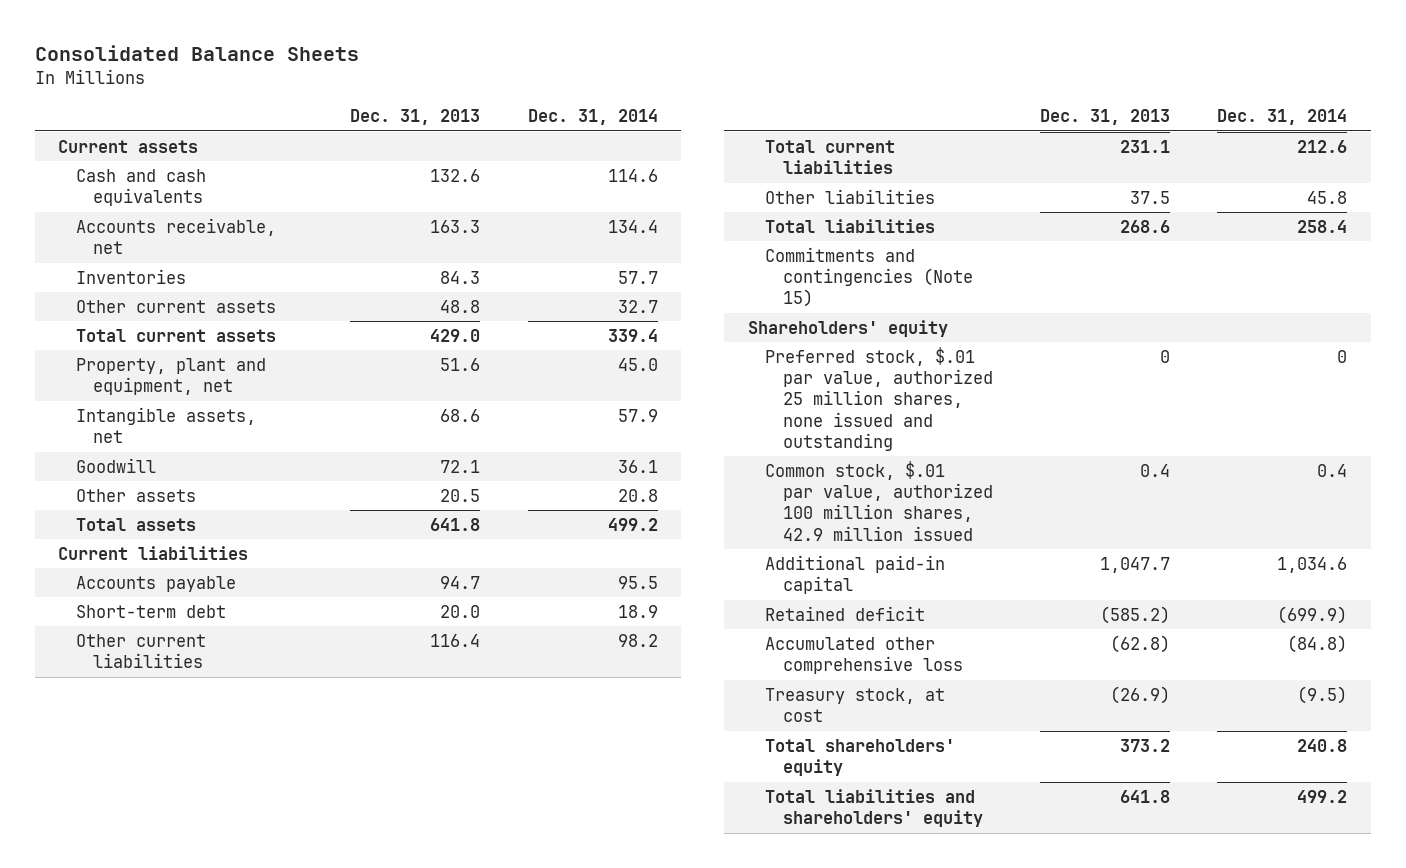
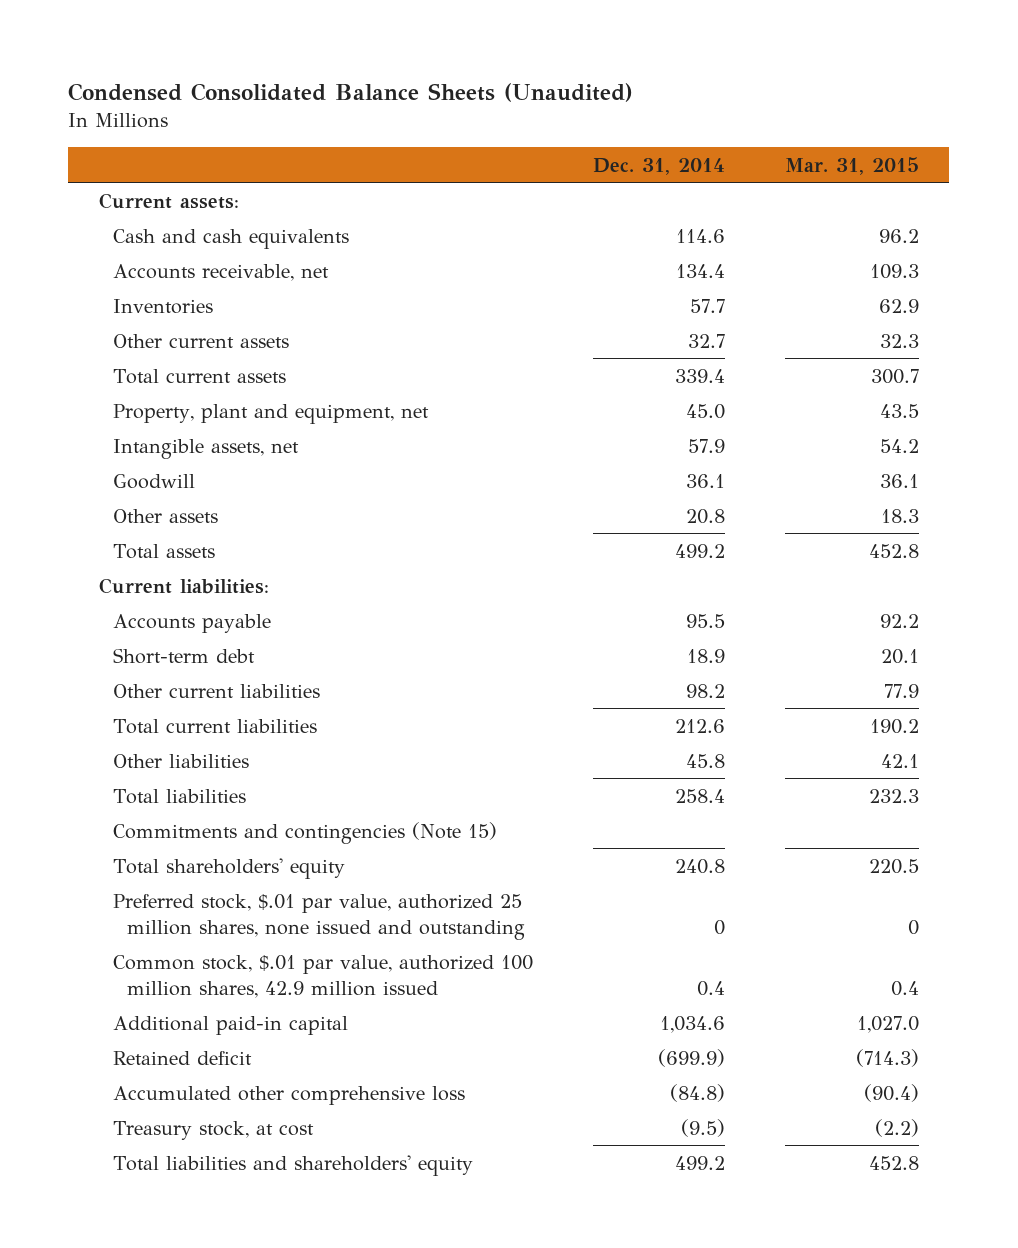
[34,45,359,62] Consolidated Balance Sheets -> [68,82,634,102] Condensed Consolidated Balance Sheets (Unaudited)
[350,109,481,126] Dec. 31, 2013 -> none
none -> [785,156,920,175] Mar. 31, 2015
[58,139,199,153] Current assets -> [98,192,239,209] Current assets:
[58,545,249,560] Current liabilities -> [98,577,269,594] Current liabilities:
[747,319,948,337] Shareholders' equity -> none
[765,738,956,777] Total shareholders' equity -> [112,857,345,879] Total shareholders' equity

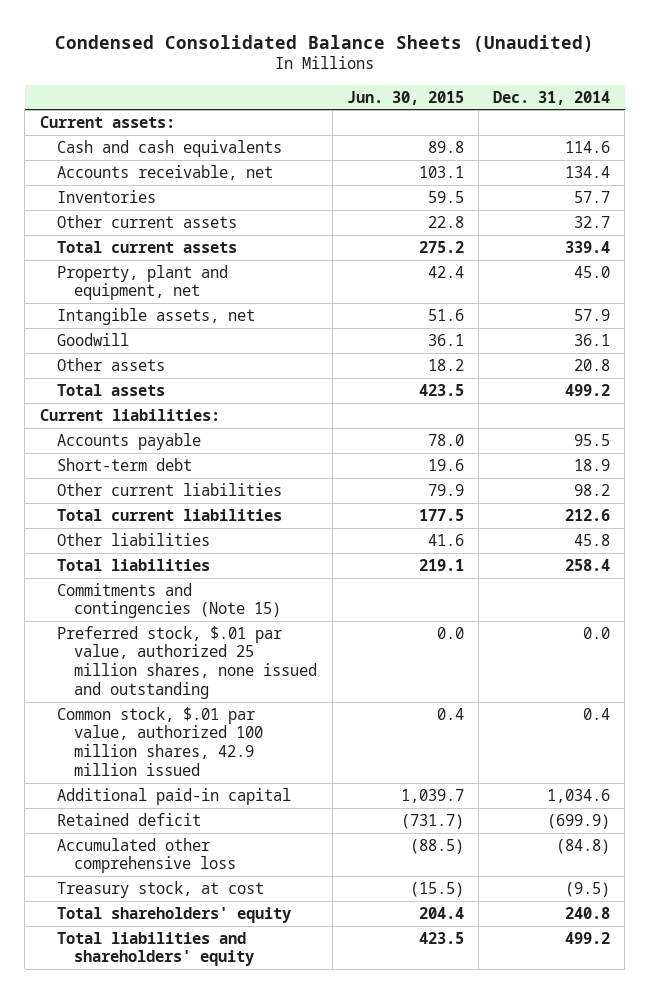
[785,156,920,175] Mar. 31, 2015 -> none
none -> [346,90,464,105] Jun. 30, 2015
[714,919,726,935] 0 -> [583,626,611,639] 0.0
[112,857,345,879] Total shareholders' equity -> [57,906,292,923] Total shareholders' equity

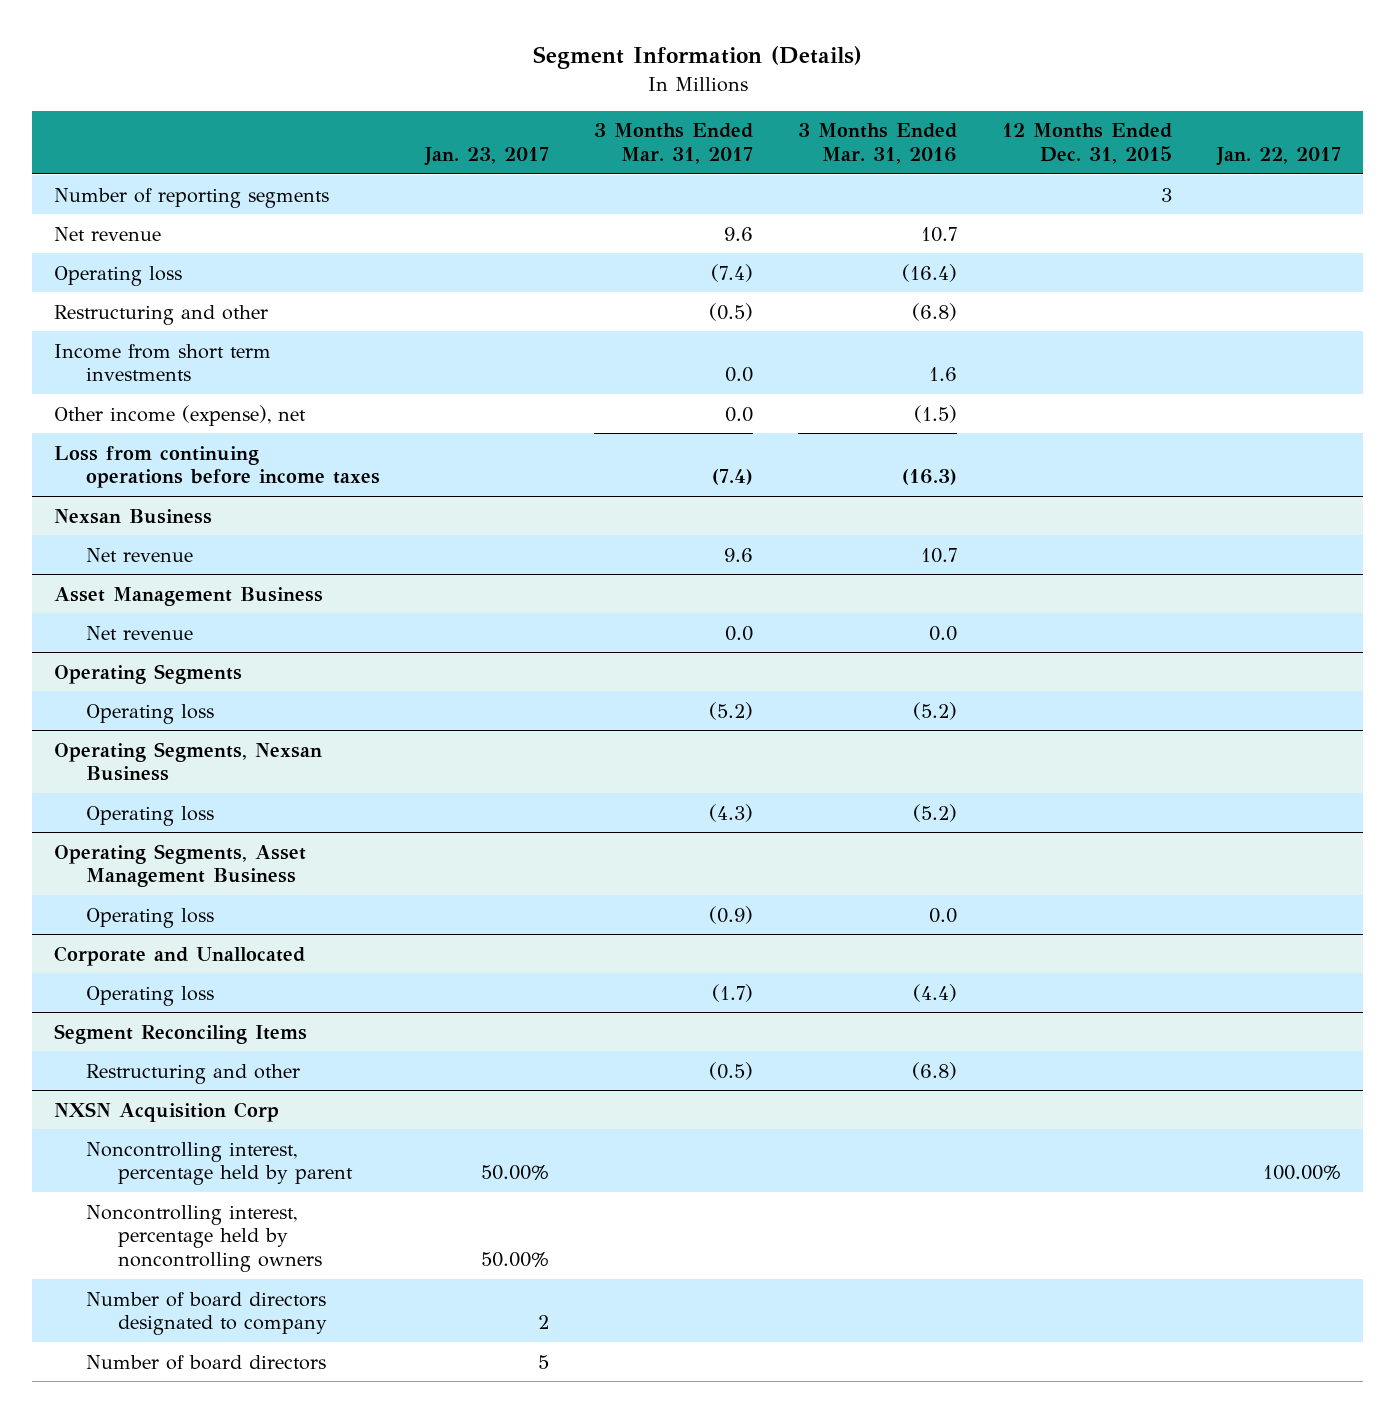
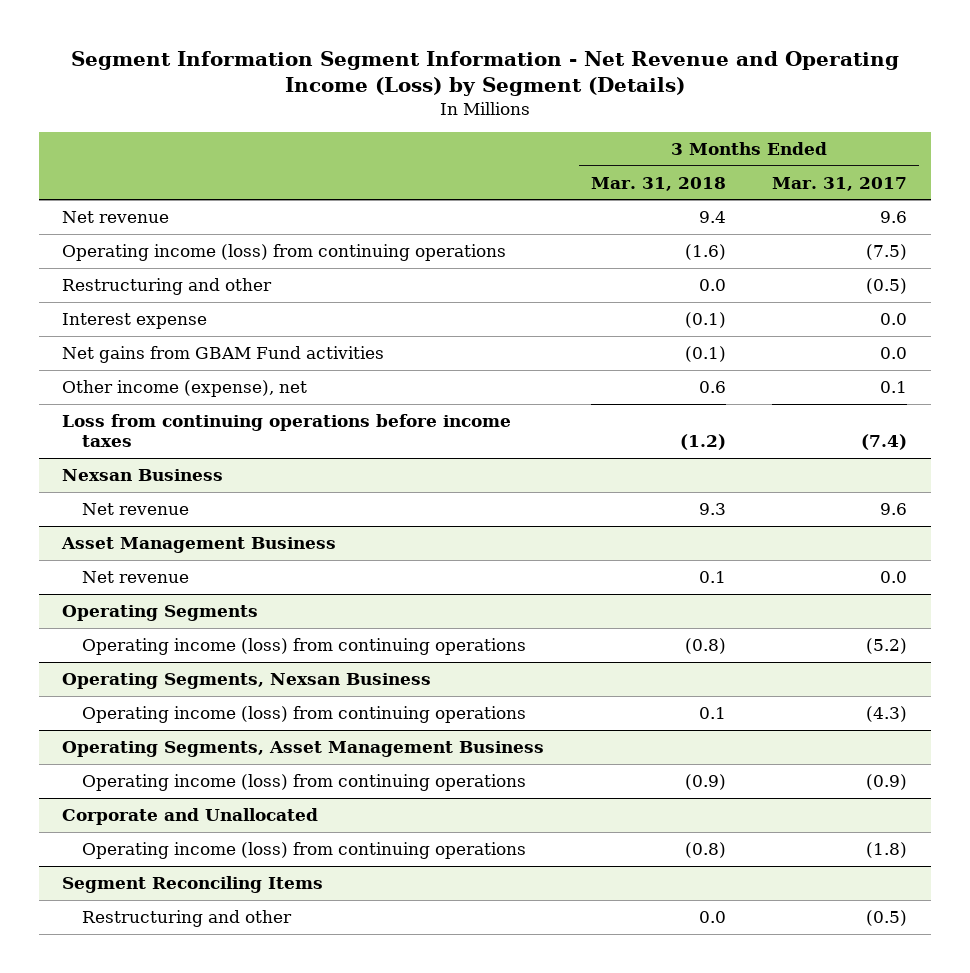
[532,46,862,70] Segment Information (Details) -> [70,50,899,97] Segment Information Segment Information - Net Revenue and Operating Income (Loss) by Segment (Details)
[424,146,550,166] Jan. 23, 2017 -> none
[797,123,957,164] 3 Months Ended Mar. 31, 2016 -> none
[1001,123,1172,164] 12 Months Ended Dec. 31, 2015 -> none
[1215,146,1341,166] Jan. 22, 2017 -> none
none -> [590,176,726,191] Mar. 31, 2018
[54,187,330,208] Number of reporting segments -> none
[54,265,183,286] Operating loss -> [62,243,507,261] Operating income (loss) from continuing operations
[710,263,753,282] (7.4) -> [866,243,908,260] (7.5)
none -> [62,312,208,329] Interest expense
[54,343,272,382] Income from short term investments -> [62,345,385,363] Net gains from GBAM Fund activities
[724,406,753,422] 0.0 -> [880,380,908,393] 0.1
[86,703,215,724] Operating loss -> [81,637,526,655] Operating income (loss) from continuing operations
[86,805,215,826] Operating loss -> [81,705,526,723] Operating income (loss) from continuing operations
[86,907,215,928] Operating loss -> [81,773,526,791] Operating income (loss) from continuing operations
[86,985,215,1006] Operating loss -> [81,841,526,859] Operating income (loss) from continuing operations
[711,983,753,1002] (1.7) -> [866,841,908,858] (1.8)
[54,1101,280,1122] NXSN Acquisition Corp -> none
[86,1141,354,1186] Noncontrolling interest, percentage held by parent -> none
[86,1204,323,1273] Noncontrolling interest, percentage held by noncontrolling owners -> none
[86,1291,328,1336] Number of board directors designated to company -> none
[86,1354,327,1370] Number of board directors -> none

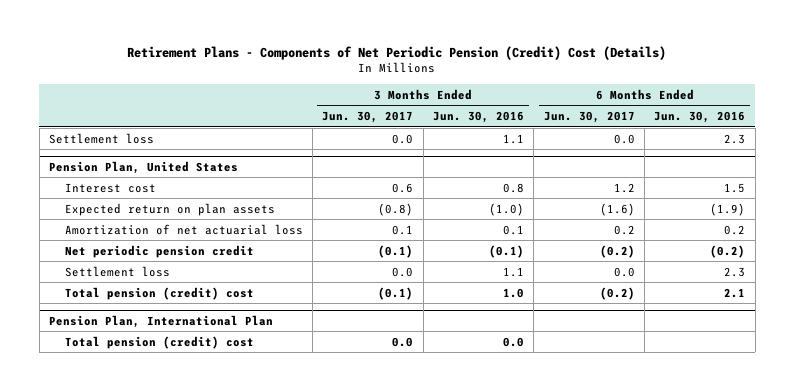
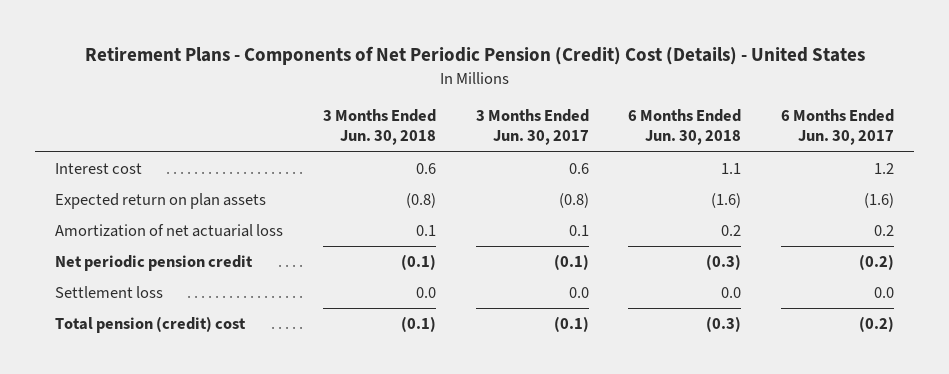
[127,45,667,60] Retirement Plans - Components of Net Periodic Pension (Credit) Cost (Details) -> [84,46,865,66] Retirement Plans - Components of Net Periodic Pension (Credit) Cost (Details) - United States
[433,111,525,124] Jun. 30, 2016 -> none
[654,111,746,124] Jun. 30, 2016 -> none
none -> [322,109,436,146] 3 Months Ended Jun. 30, 2018
none -> [628,109,742,146] 6 Months Ended Jun. 30, 2018
[48,132,154,144] Settlement loss -> none
[48,160,238,174] Pension Plan, United States -> none
[48,314,273,328] Pension Plan, International Plan -> none
[64,335,254,349] Total pension (credit) cost -> none

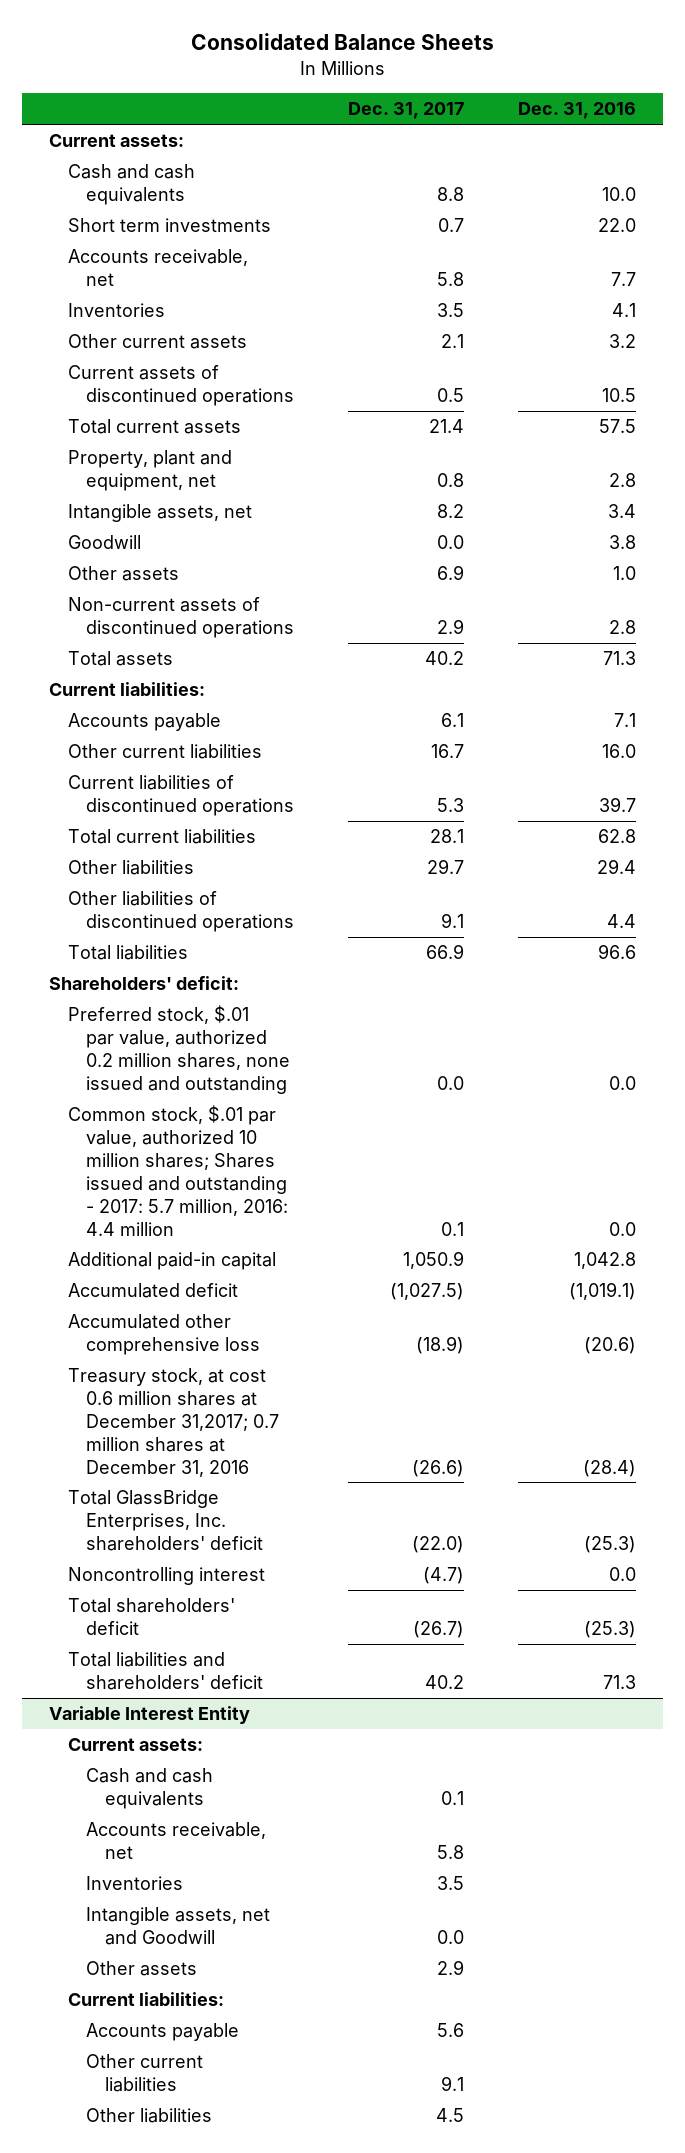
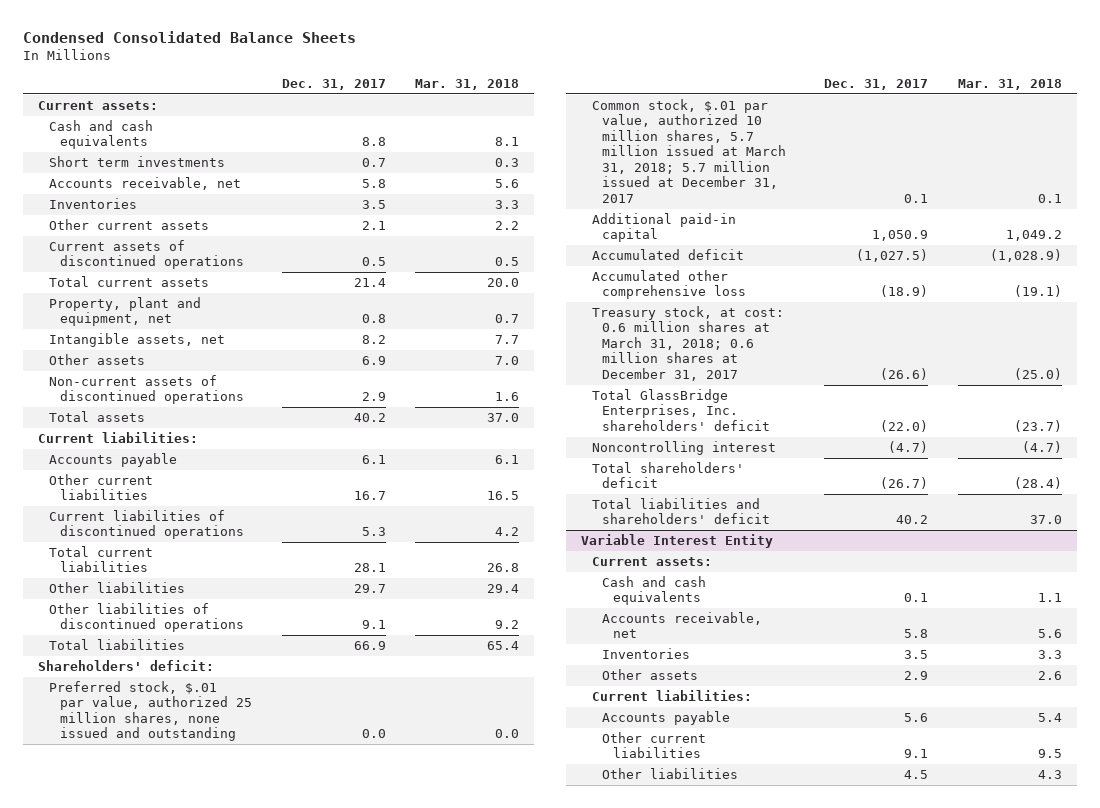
[190,33,494,51] Consolidated Balance Sheets -> [23,31,357,44] Condensed Consolidated Balance Sheets
[518,102,637,120] Dec. 31, 2016 -> none
none -> [415,79,520,91] Mar. 31, 2018
[67,535,141,550] Goodwill -> none
[67,1005,291,1094] Preferred stock, $.01 par value, authorized 0.2 million shares, none issued and outstanding -> [49,680,252,742] Preferred stock, $.01 par value, authorized 25 million shares, none issued and outstanding
[67,1105,289,1236] Common stock, $.01 par value, authorized 10 million shares; Shares issued and outstanding - 2017: 5.7 million, 2016: 4.4 million -> [591,98,787,203] Common stock, $.01 par value, authorized 10 million shares, 5.7 million issued at March 31, 2018; 5.7 million issued at December 31, 2017
[67,1368,280,1477] Treasury stock, at cost 0.6 million shares at December 31,2017; 0.7 million shares at December 31, 2016 -> [591,305,784,381] Treasury stock, at cost: 0.6 million shares at March 31, 2018; 0.6 million shares at December 31, 2017
[86,1907,271,1946] Intangible assets, net and Goodwill -> none

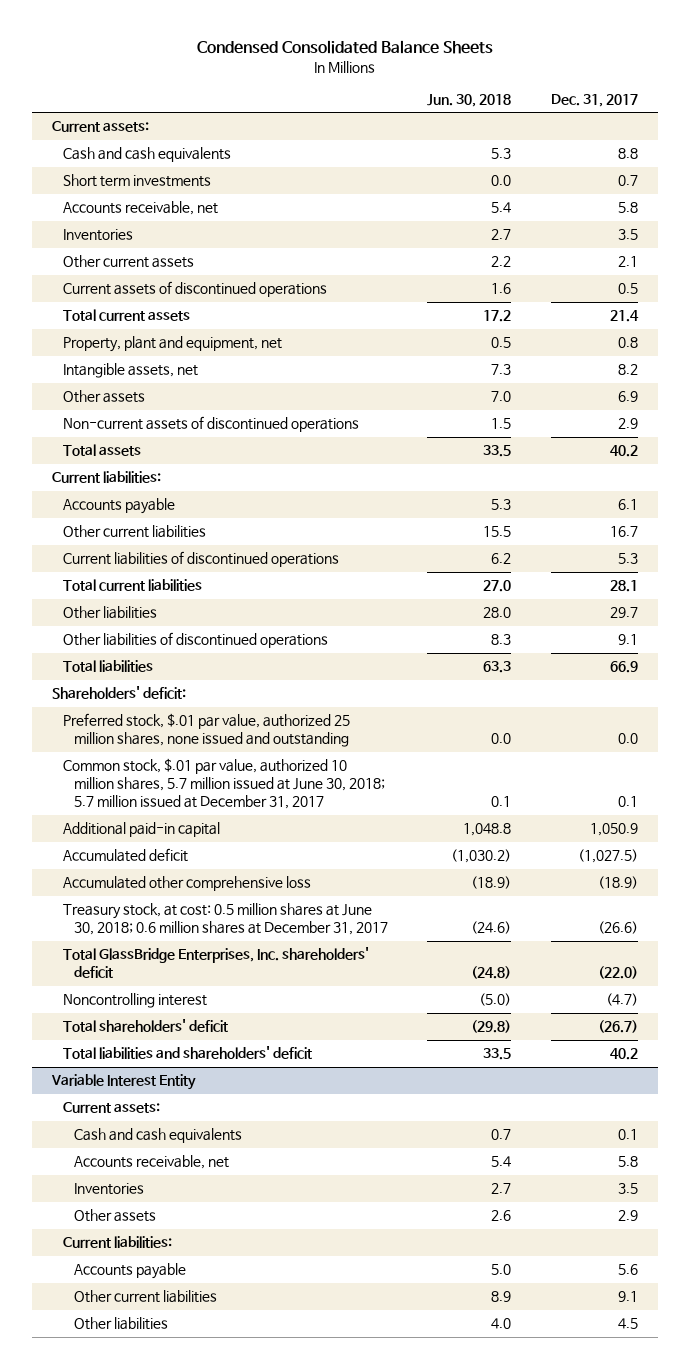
[415,79,520,91] Mar. 31, 2018 -> none
none -> [427,93,512,107] Jun. 30, 2018
[591,98,787,203] Common stock, $.01 par value, authorized 10 million shares, 5.7 million issued at March 31, 2018; 5.7 million issued at December 31, 2017 -> [62,758,385,810] Common stock, $.01 par value, authorized 10 million shares, 5.7 million issued at June 30, 2018; 5.7 million issued at December 31, 2017
[591,305,784,381] Treasury stock, at cost: 0.6 million shares at March 31, 2018; 0.6 million shares at December 31, 2017 -> [62,903,388,936] Treasury stock, at cost: 0.5 million shares at June 30, 2018; 0.6 million shares at December 31, 2017

